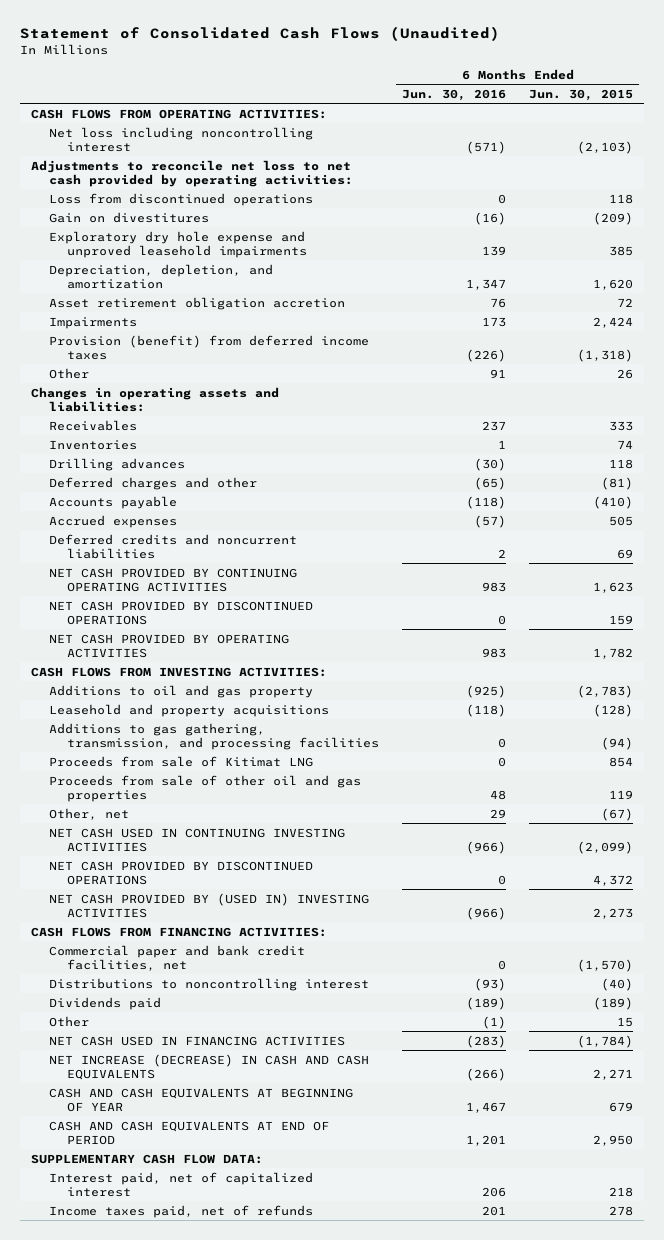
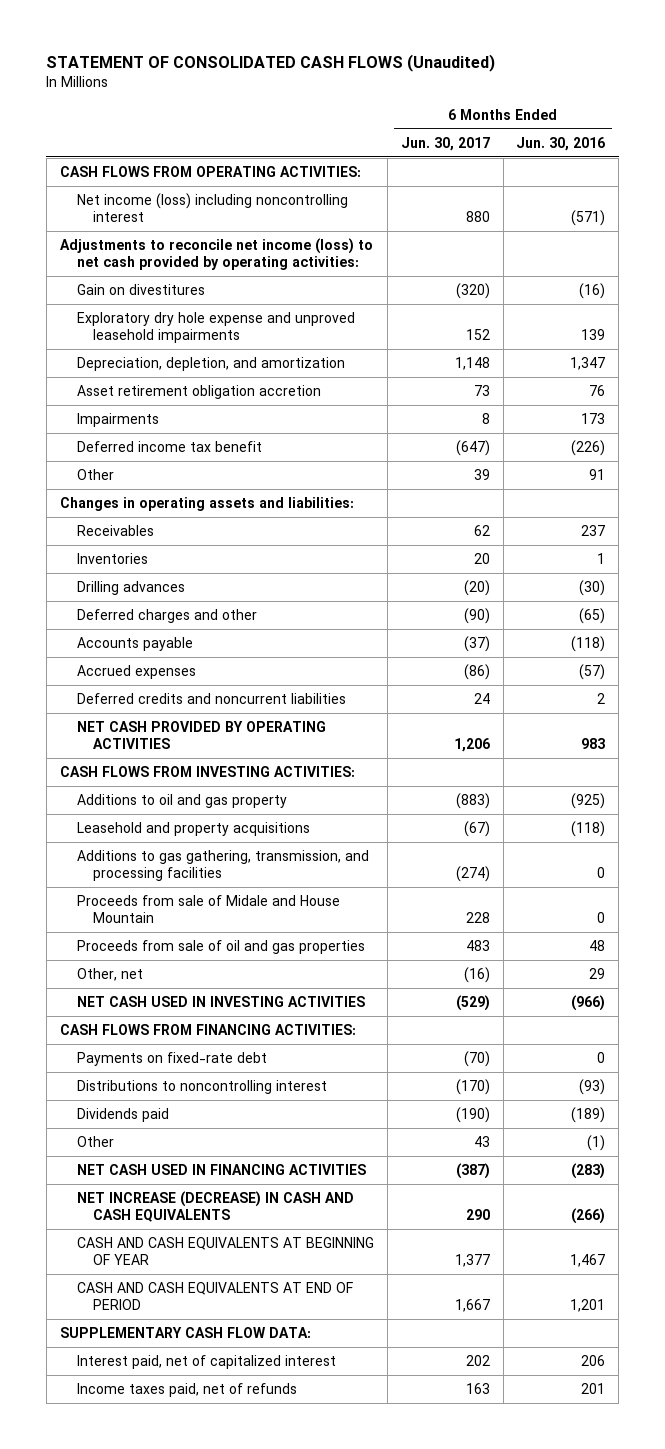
[19,25,500,41] Statement of Consolidated Cash Flows (Unaudited) -> [46,54,496,73] STATEMENT OF CONSOLIDATED CASH FLOWS (Unaudited)
[528,88,633,101] Jun. 30, 2015 -> none
none -> [400,136,490,151] Jun. 30, 2017
[49,192,314,206] Loss from discontinued operations -> none
[49,126,314,152] Net loss including noncontrolling interest -> [76,192,348,223] Net income (loss) including noncontrolling interest
[31,159,354,187] Adjustments to reconcile net loss to net cash provided by operating activities: -> [59,237,373,271] Adjustments to reconcile net income (loss) to net cash provided by operating activities:
[49,334,370,360] Provision (benefit) from deferred income taxes -> [76,440,262,452] Deferred income tax benefit
[49,567,298,592] NET CASH PROVIDED BY CONTINUING OPERATING ACTIVITIES -> none
[49,600,314,625] NET CASH PROVIDED BY DISCONTINUED OPERATIONS -> none
[49,755,314,767] Proceeds from sale of Kitimat LNG -> [76,894,340,924] Proceeds from sale of Midale and House Mountain
[49,774,362,802] Proceeds from sale of other oil and gas properties -> [76,939,365,954] Proceeds from sale of oil and gas properties
[49,827,346,852] NET CASH USED IN CONTINUING INVESTING ACTIVITIES -> none
[49,860,314,885] NET CASH PROVIDED BY DISCONTINUED OPERATIONS -> none
[49,892,370,918] NET CASH PROVIDED BY (USED IN) INVESTING ACTIVITIES -> [76,995,365,1007] NET CASH USED IN INVESTING ACTIVITIES
[49,944,306,971] Commercial paper and bank credit facilities, net -> none
none -> [76,1051,267,1066] Payments on fixed-rate debt

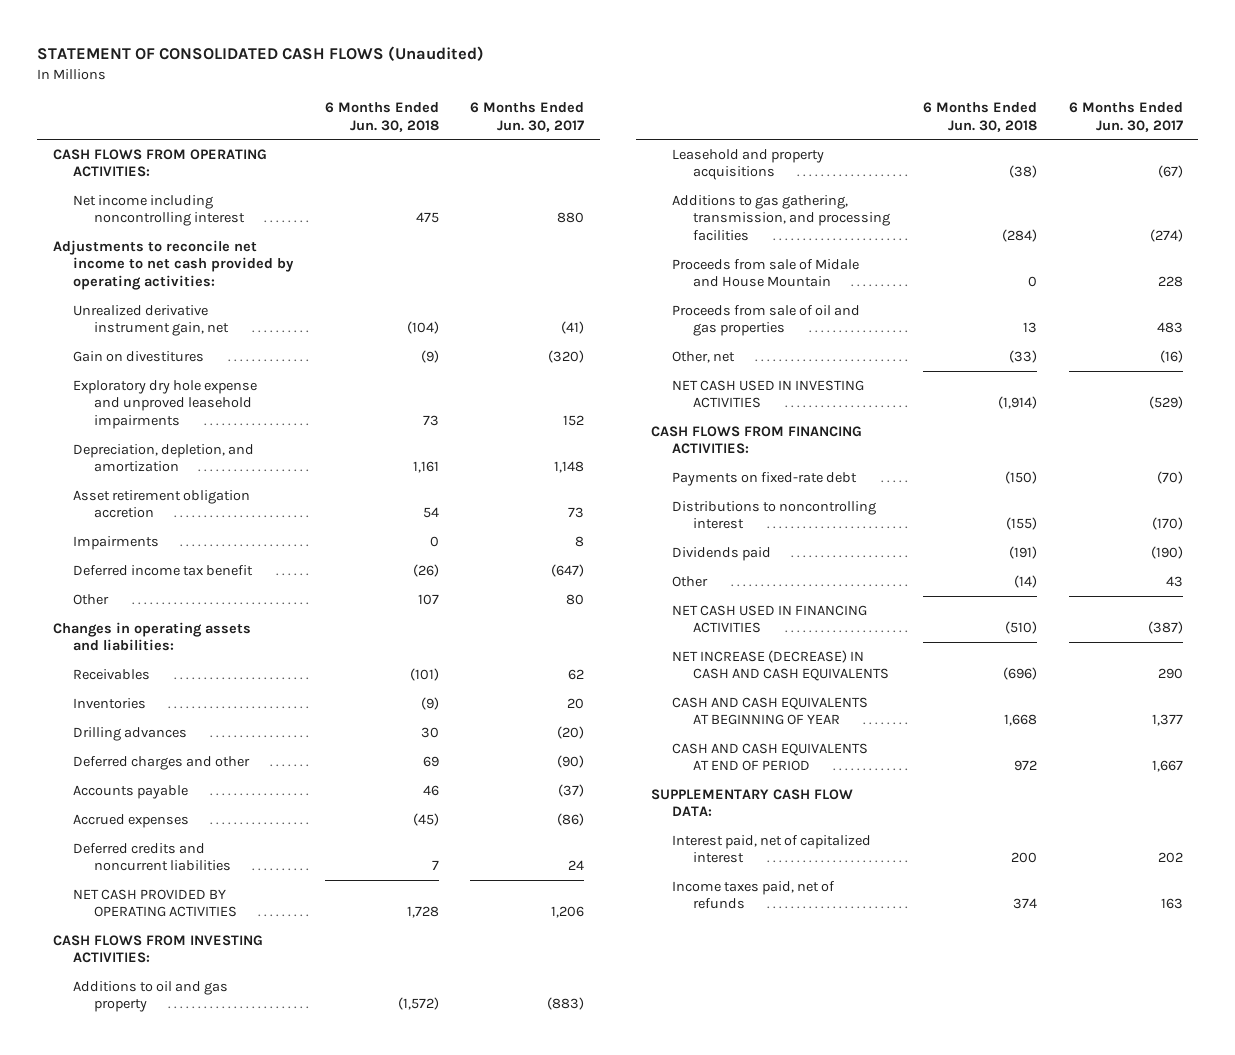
[516,136,606,151] Jun. 30, 2016 -> none
none -> [324,102,439,132] 6 Months Ended Jun. 30, 2018
[76,192,348,223] Net income (loss) including noncontrolling interest -> [73,194,246,227] Net income including noncontrolling interest
[59,237,373,271] Adjustments to reconcile net income (loss) to net cash provided by operating activities: -> [52,239,295,291] Adjustments to reconcile net income to net cash provided by operating activities:
none -> [73,304,230,337] Unrealized derivative instrument gain, net
[473,468,490,480] 39 -> [565,593,584,605] 80

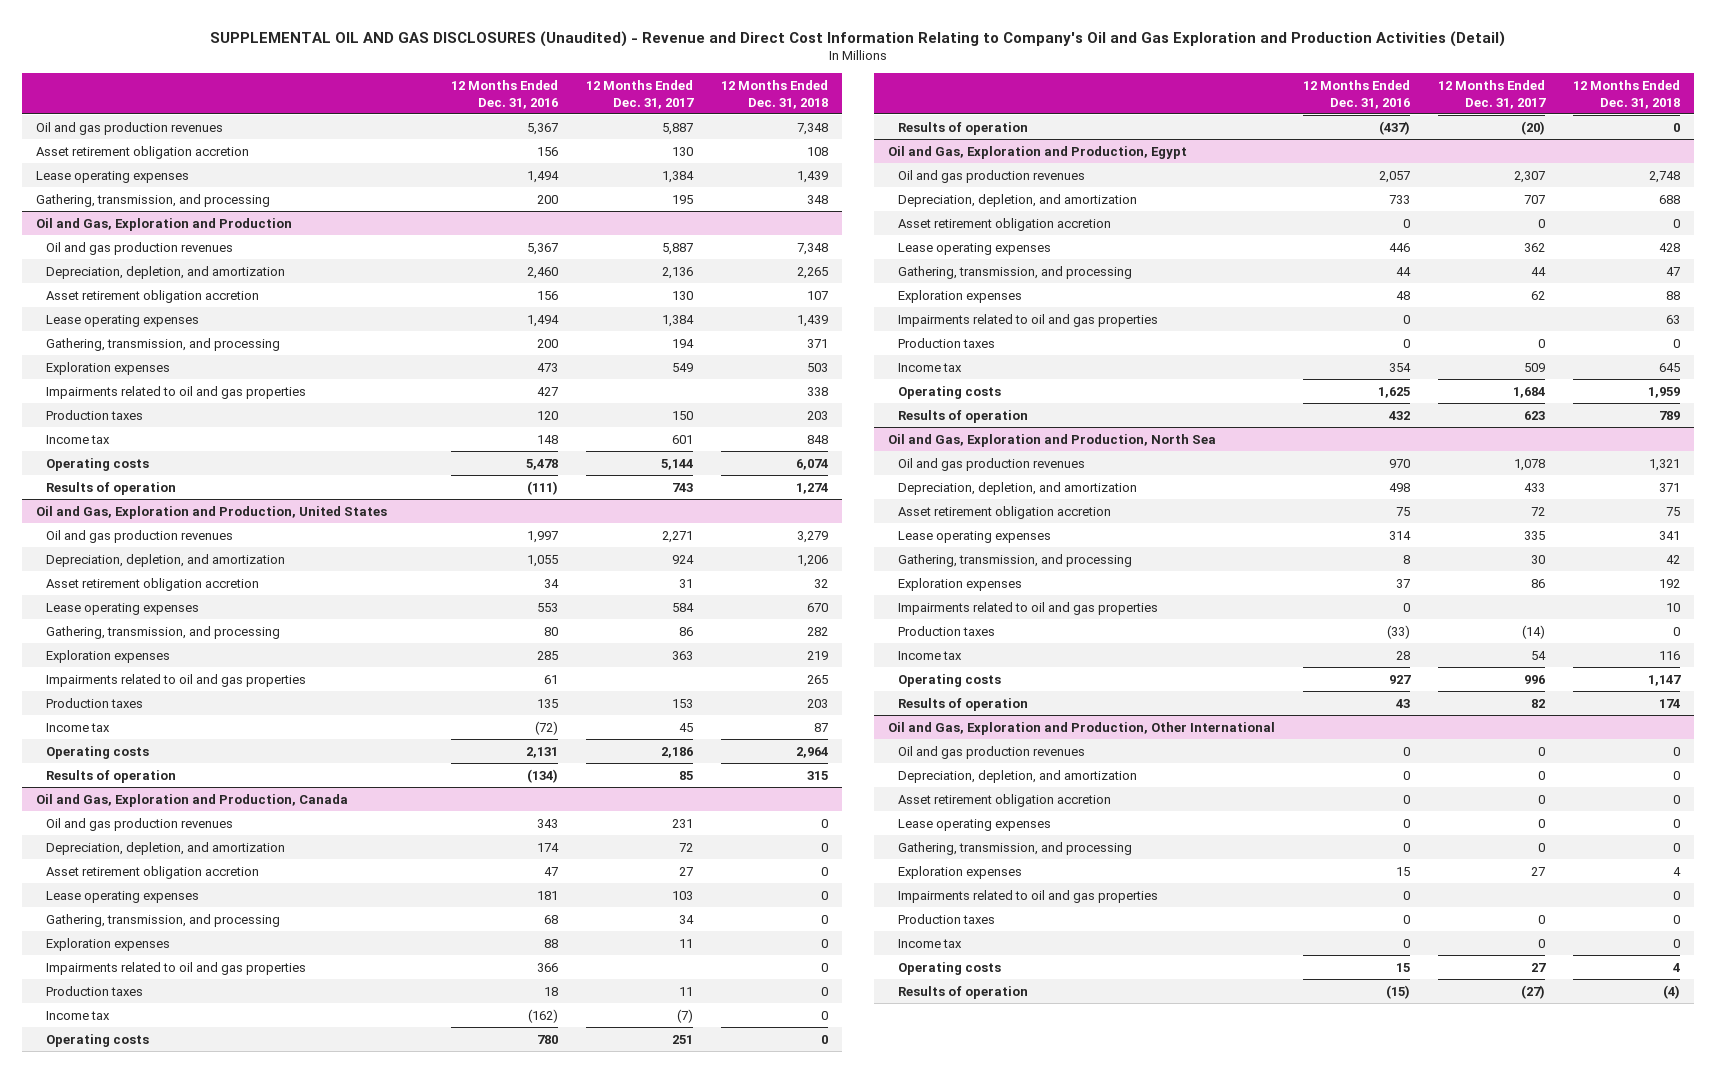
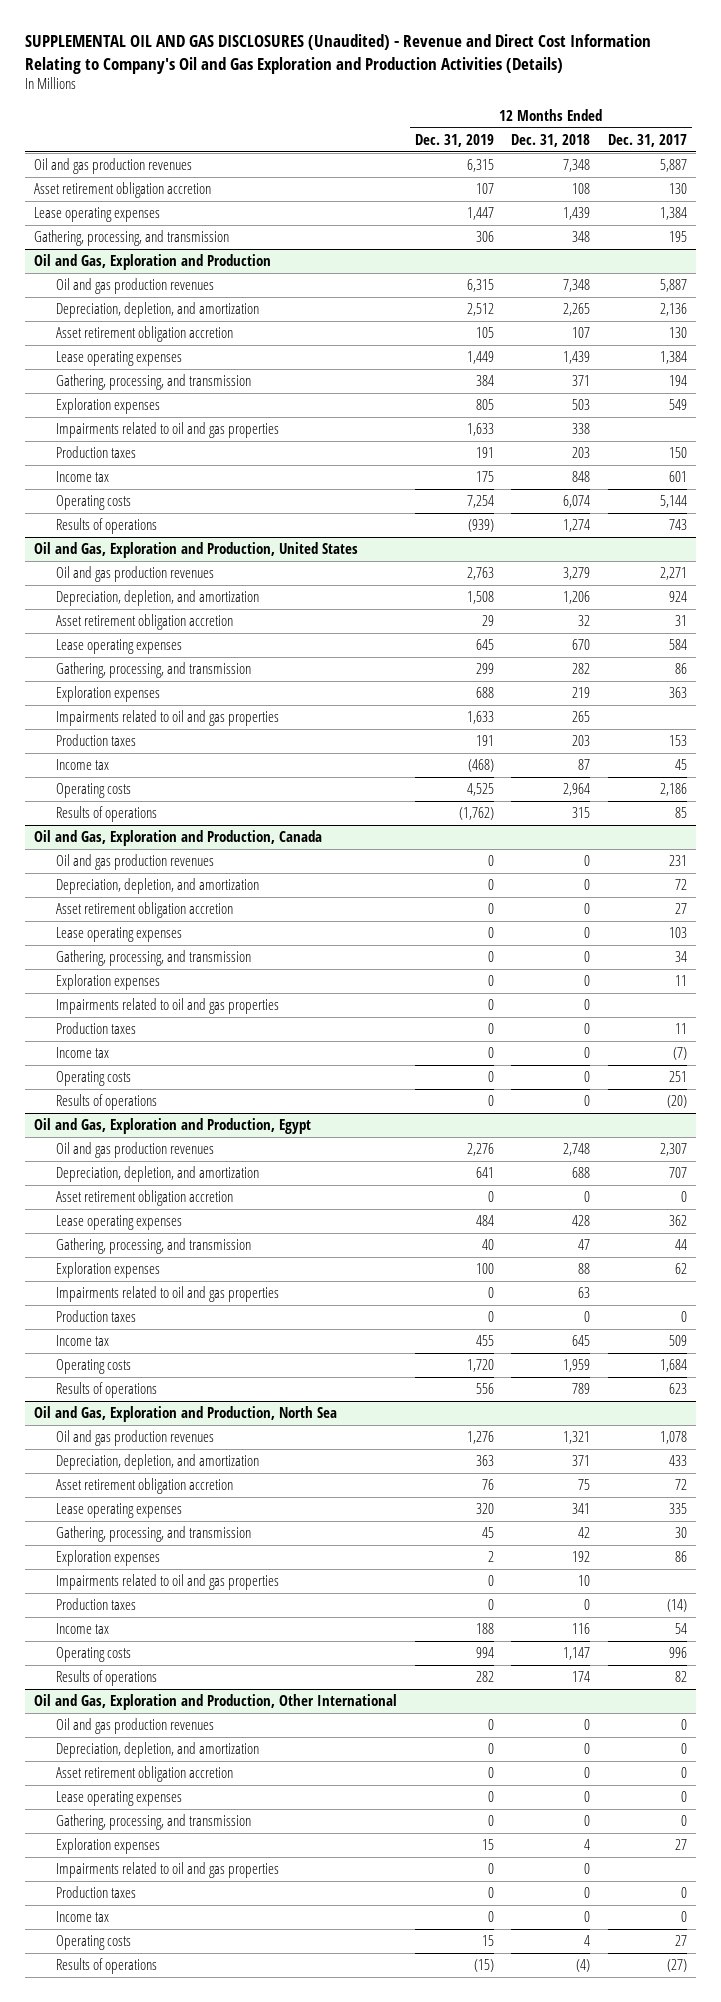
[210,30,1506,47] SUPPLEMENTAL OIL AND GAS DISCLOSURES (Unaudited) - Revenue and Direct Cost Information Relating to Company's Oil and Gas Exploration and Production Activities (Detail) -> [24,34,651,74] SUPPLEMENTAL OIL AND GAS DISCLOSURES (Unaudited) - Revenue and Direct Cost Information Relating to Company's Oil and Gas Exploration and Production Activities (Details)
[451,79,559,109] 12 Months Ended Dec. 31, 2016 -> none
none -> [414,133,494,147] Dec. 31, 2019
[36,193,271,207] Gathering, transmission, and processing -> [33,230,229,247] Gathering, processing, and transmission
[45,337,280,351] Gathering, transmission, and processing -> [56,374,252,391] Gathering, processing, and transmission
[45,481,176,495] Results of operation -> [56,518,158,535] Results of operations
[45,625,280,639] Gathering, transmission, and processing -> [56,662,252,679] Gathering, processing, and transmission
[45,769,176,783] Results of operation -> [56,806,158,823] Results of operations
[45,913,280,927] Gathering, transmission, and processing -> [56,950,252,967] Gathering, processing, and transmission
[897,121,1028,135] Results of operation -> [56,1094,158,1111] Results of operations
[897,265,1132,279] Gathering, transmission, and processing -> [56,1238,252,1255] Gathering, processing, and transmission
[897,409,1028,423] Results of operation -> [56,1382,158,1399] Results of operations
[897,553,1132,567] Gathering, transmission, and processing -> [56,1526,252,1543] Gathering, processing, and transmission
[897,697,1028,711] Results of operation -> [56,1670,158,1687] Results of operations
[897,841,1132,855] Gathering, transmission, and processing -> [56,1814,252,1831] Gathering, processing, and transmission
[897,985,1028,999] Results of operation -> [56,1958,158,1975] Results of operations

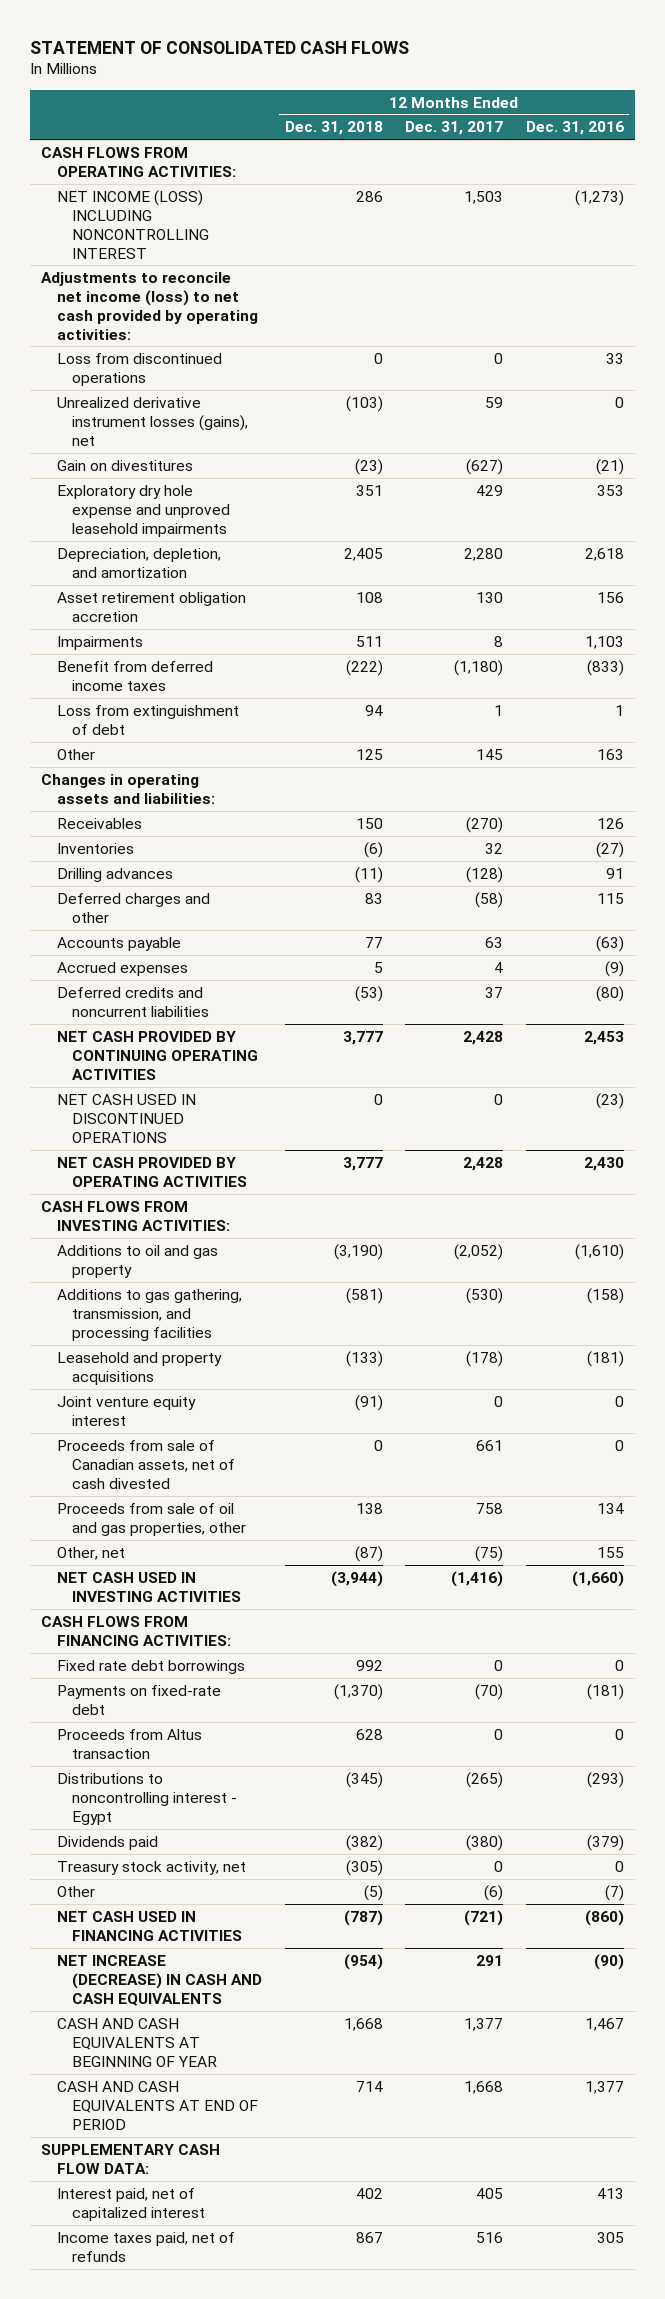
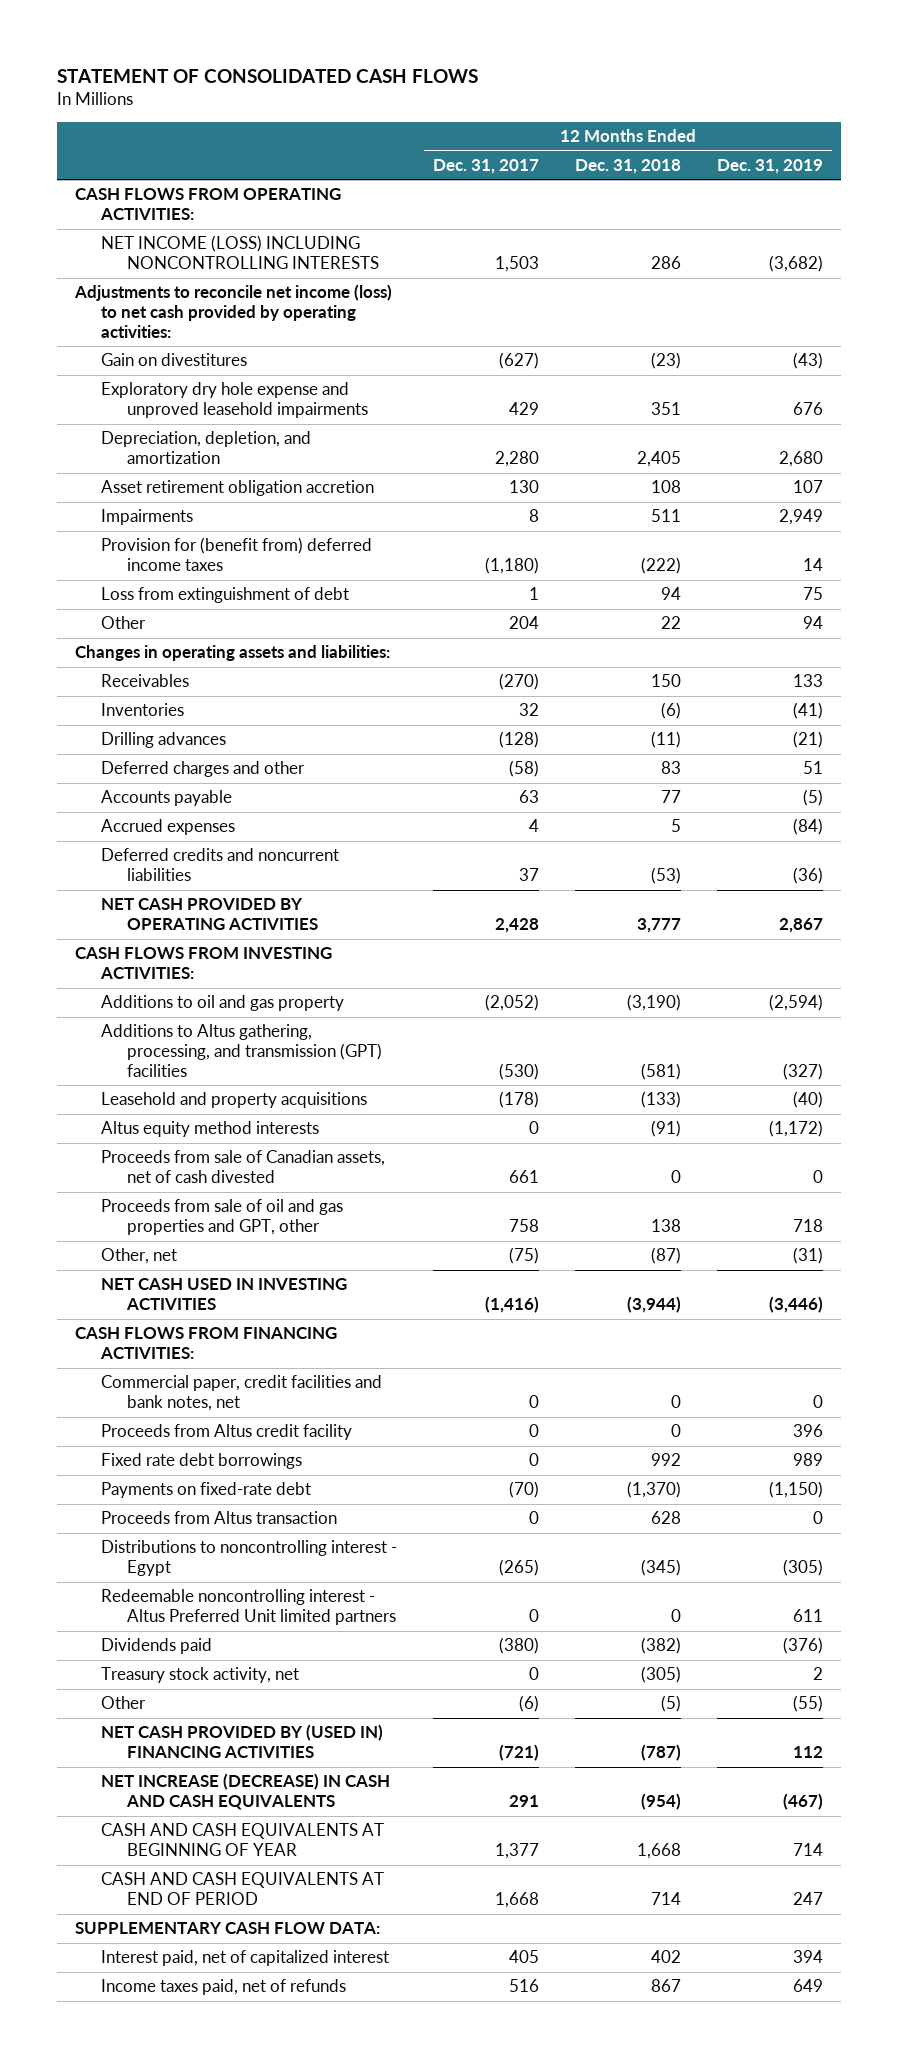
[525,121,624,136] Dec. 31, 2016 -> none
none -> [717,158,824,174] Dec. 31, 2019
[56,189,210,259] NET INCOME (LOSS) INCLUDING NONCONTROLLING INTEREST -> [100,235,379,270] NET INCOME (LOSS) INCLUDING NONCONTROLLING INTERESTS
[56,352,222,386] Loss from discontinued operations -> none
[56,396,249,446] Unrealized derivative instrument losses (gains), net -> none
[56,660,213,691] Benefit from deferred income taxes -> [100,537,372,572] Provision for (benefit from) deferred income taxes
[355,748,383,760] 125 -> [660,616,681,630] 22
[476,748,504,760] 145 -> [508,616,539,630] 204
[56,1030,259,1080] NET CASH PROVIDED BY CONTINUING OPERATING ACTIVITIES -> none
[56,1093,196,1143] NET CASH USED IN DISCONTINUED OPERATIONS -> none
[56,1288,242,1341] Additions to gas gathering, transmission, and processing facilities -> [100,1024,382,1077] Additions to Altus gathering, processing, and transmission (GPT) facilities
[56,1395,196,1426] Joint venture equity interest -> [100,1121,319,1138] Altus equity method interests
[56,1502,247,1536] Proceeds from sale of oil and gas properties, other -> [100,1199,343,1236] Proceeds from sale of oil and gas properties and GPT, other
none -> [100,1375,382,1412] Commercial paper, credit facilities and bank notes, net
none -> [100,1424,352,1441] Proceeds from Altus credit facility
none -> [100,1589,396,1626] Redeemable noncontrolling interest - Altus Preferred Unit limited partners
[56,1910,243,1941] NET CASH USED IN FINANCING ACTIVITIES -> [100,1724,383,1759] NET CASH PROVIDED BY (USED IN) FINANCING ACTIVITIES

